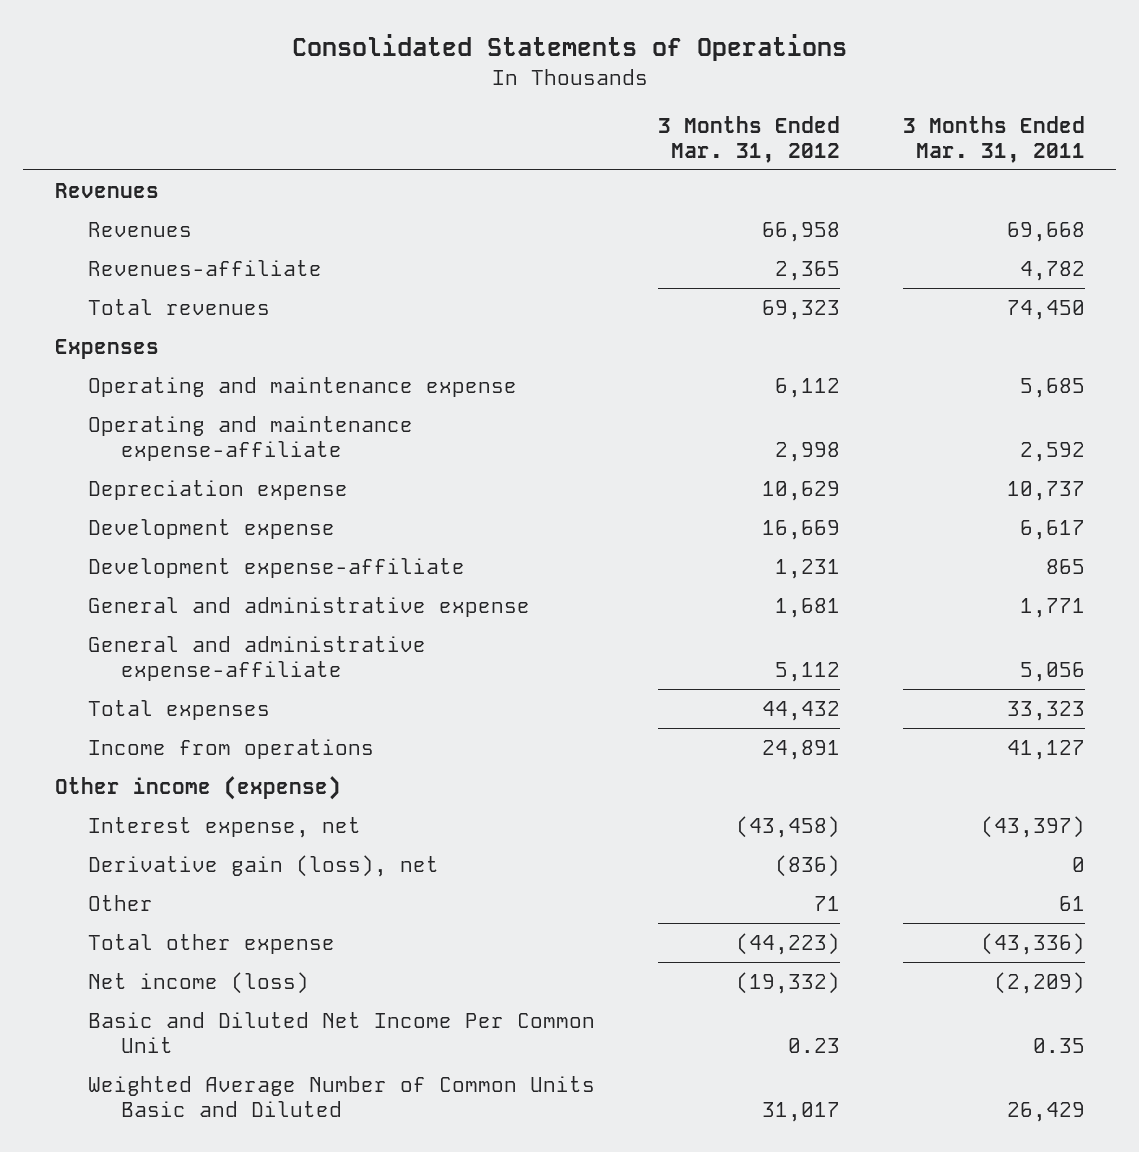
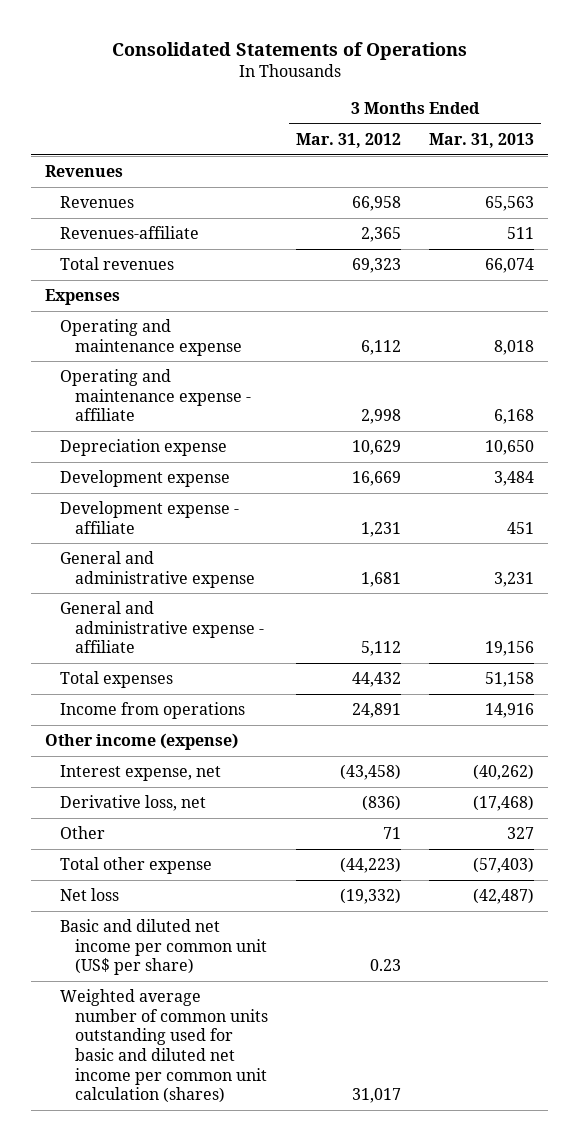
[902,115,1085,163] 3 Months Ended Mar. 31, 2011 -> none
none -> [428,133,534,149] Mar. 31, 2013
[87,415,413,461] Operating and maintenance expense-affiliate -> [60,369,251,422] Operating and maintenance expense - affiliate
[87,557,465,578] Development expense-affiliate -> [60,501,240,534] Development expense - affiliate
[87,635,426,681] General and administrative expense-affiliate -> [60,601,264,654] General and administrative expense - affiliate
[87,854,439,877] Derivative gain (loss), net -> [60,795,207,812] Derivative loss, net
[87,971,309,994] Net income (loss) -> [60,888,120,902] Net loss
[87,1011,595,1053] Basic and Diluted Net Income Per Common Unit -> [60,919,267,976] Basic and diluted net income per common unit (US$ per share)
[87,1075,595,1117] Weighted Average Number of Common Units Basic and Diluted -> [60,989,268,1104] Weighted average number of common units outstanding used for basic and diluted net income per common unit calculation (shares)

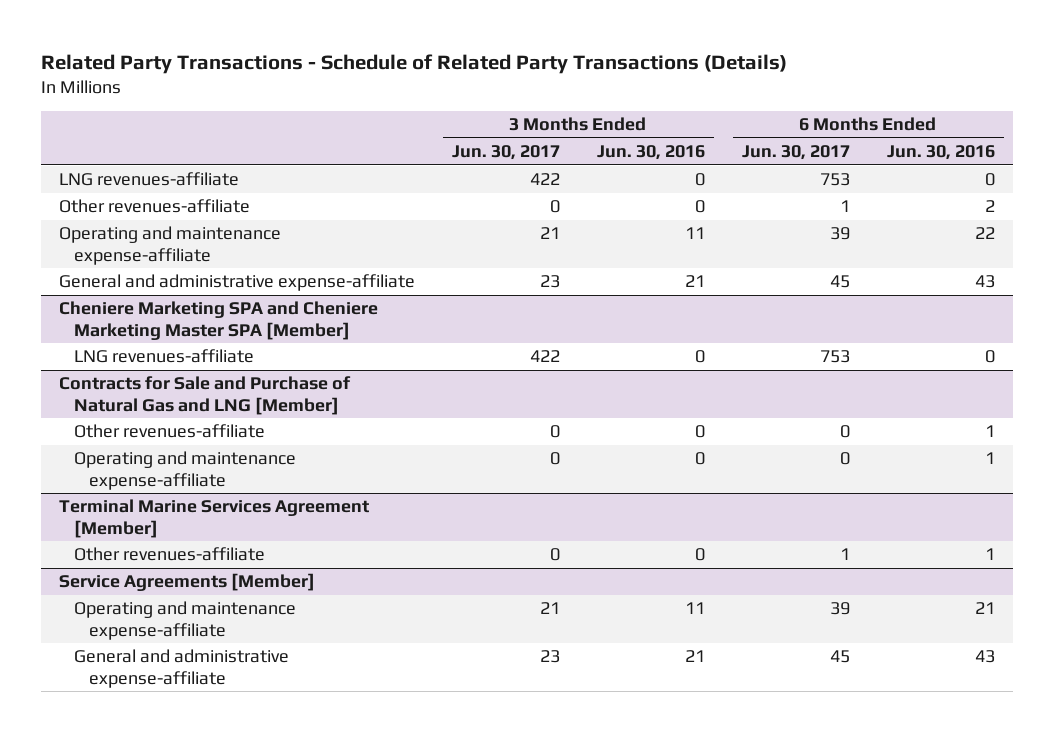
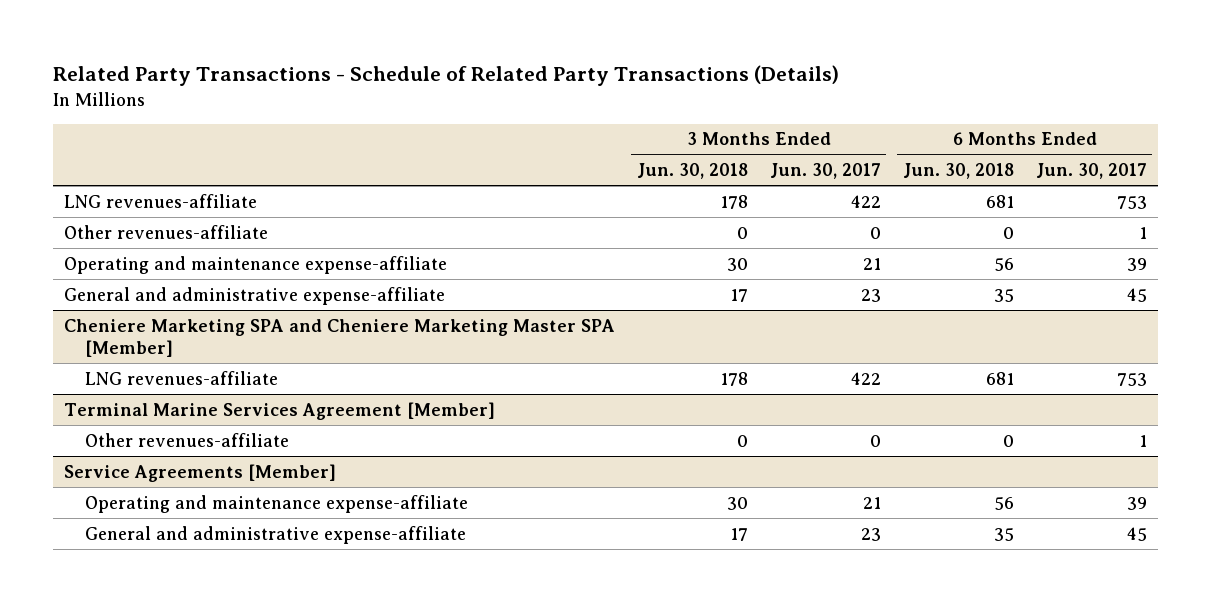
[596,145,705,161] Jun. 30, 2016 -> none
[886,145,995,161] Jun. 30, 2016 -> none
none -> [636,163,748,180] Jun. 30, 2018
none -> [902,163,1014,180] Jun. 30, 2018
[59,376,352,415] Contracts for Sale and Purchase of Natural Gas and LNG [Member] -> none
[74,424,266,439] Other revenues-affiliate -> none
[74,451,297,490] Operating and maintenance expense-affiliate -> none

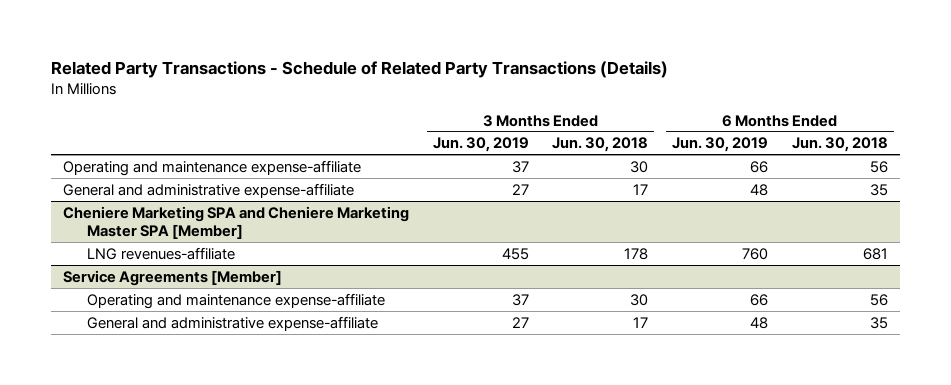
[769,163,881,180] Jun. 30, 2017 -> none
[1035,163,1147,180] Jun. 30, 2017 -> none
none -> [432,137,529,153] Jun. 30, 2019
none -> [672,137,769,153] Jun. 30, 2019
[63,193,257,208] LNG revenues-affiliate -> none
[63,224,268,239] Other revenues-affiliate -> none
[63,401,495,420] Terminal Marine Services Agreement [Member] -> none
[84,432,289,447] Other revenues-affiliate -> none

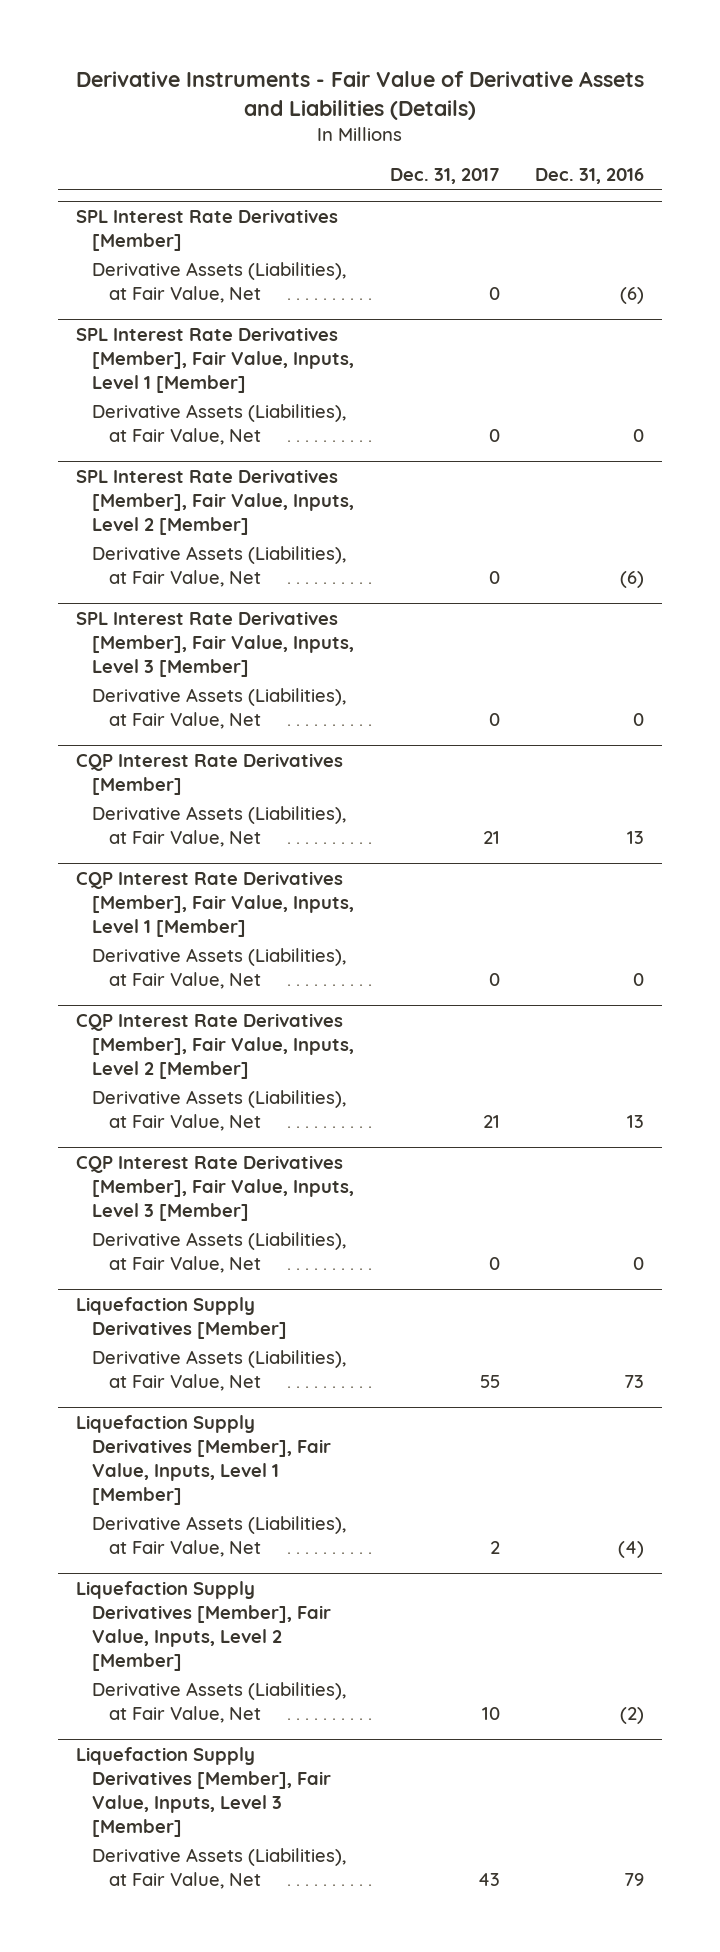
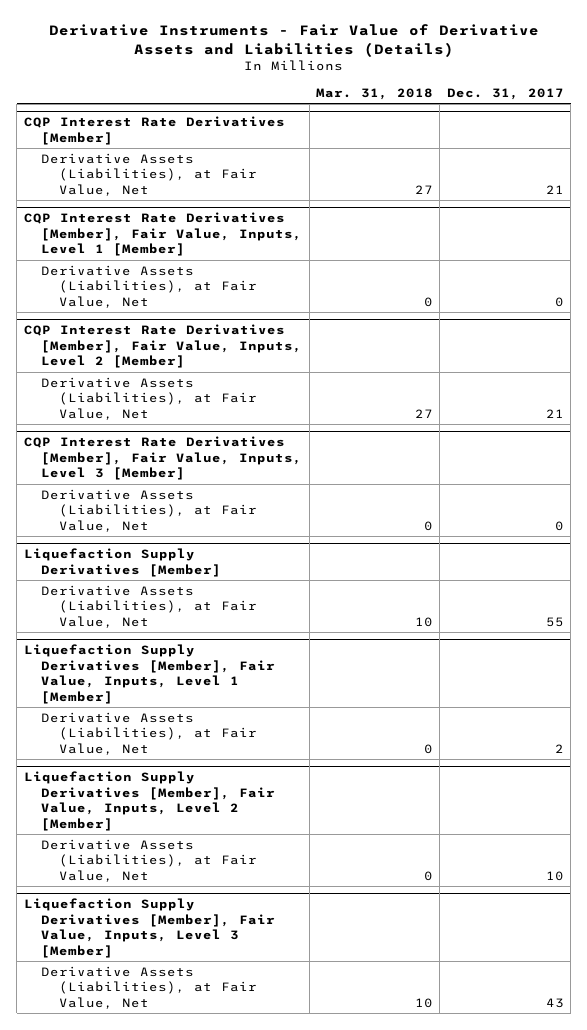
[534,167,644,184] Dec. 31, 2016 -> none
none -> [316,87,434,100] Mar. 31, 2018
[75,209,338,252] SPL Interest Rate Derivatives [Member] -> none
[92,262,347,304] Derivative Assets (Liabilities), at Fair Value, Net -> none
[75,327,355,393] SPL Interest Rate Derivatives [Member], Fair Value, Inputs, Level 1 [Member] -> none
[92,404,347,446] Derivative Assets (Liabilities), at Fair Value, Net -> none
[75,469,355,535] SPL Interest Rate Derivatives [Member], Fair Value, Inputs, Level 2 [Member] -> none
[92,546,347,588] Derivative Assets (Liabilities), at Fair Value, Net -> none
[75,611,355,677] SPL Interest Rate Derivatives [Member], Fair Value, Inputs, Level 3 [Member] -> none
[92,688,347,730] Derivative Assets (Liabilities), at Fair Value, Net -> none

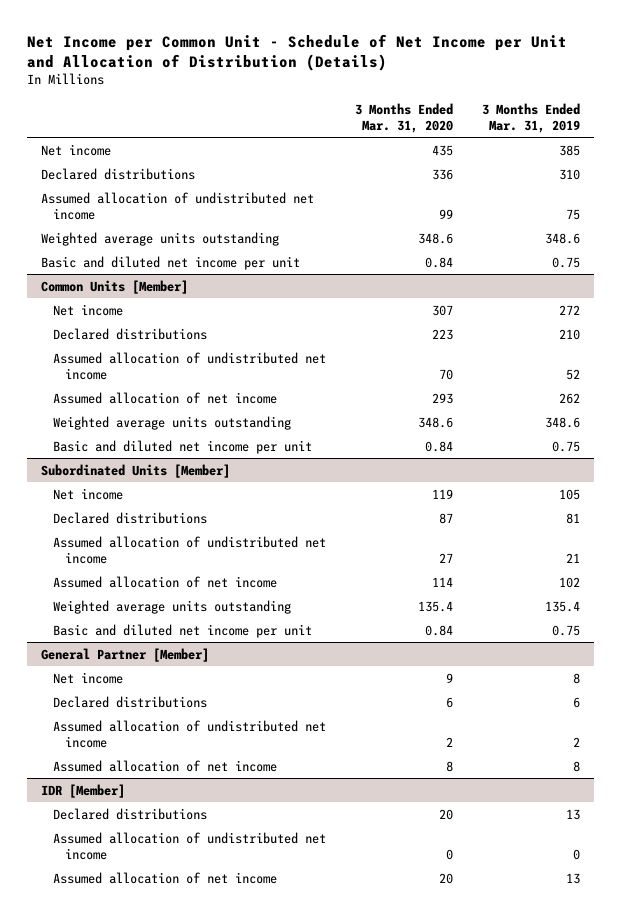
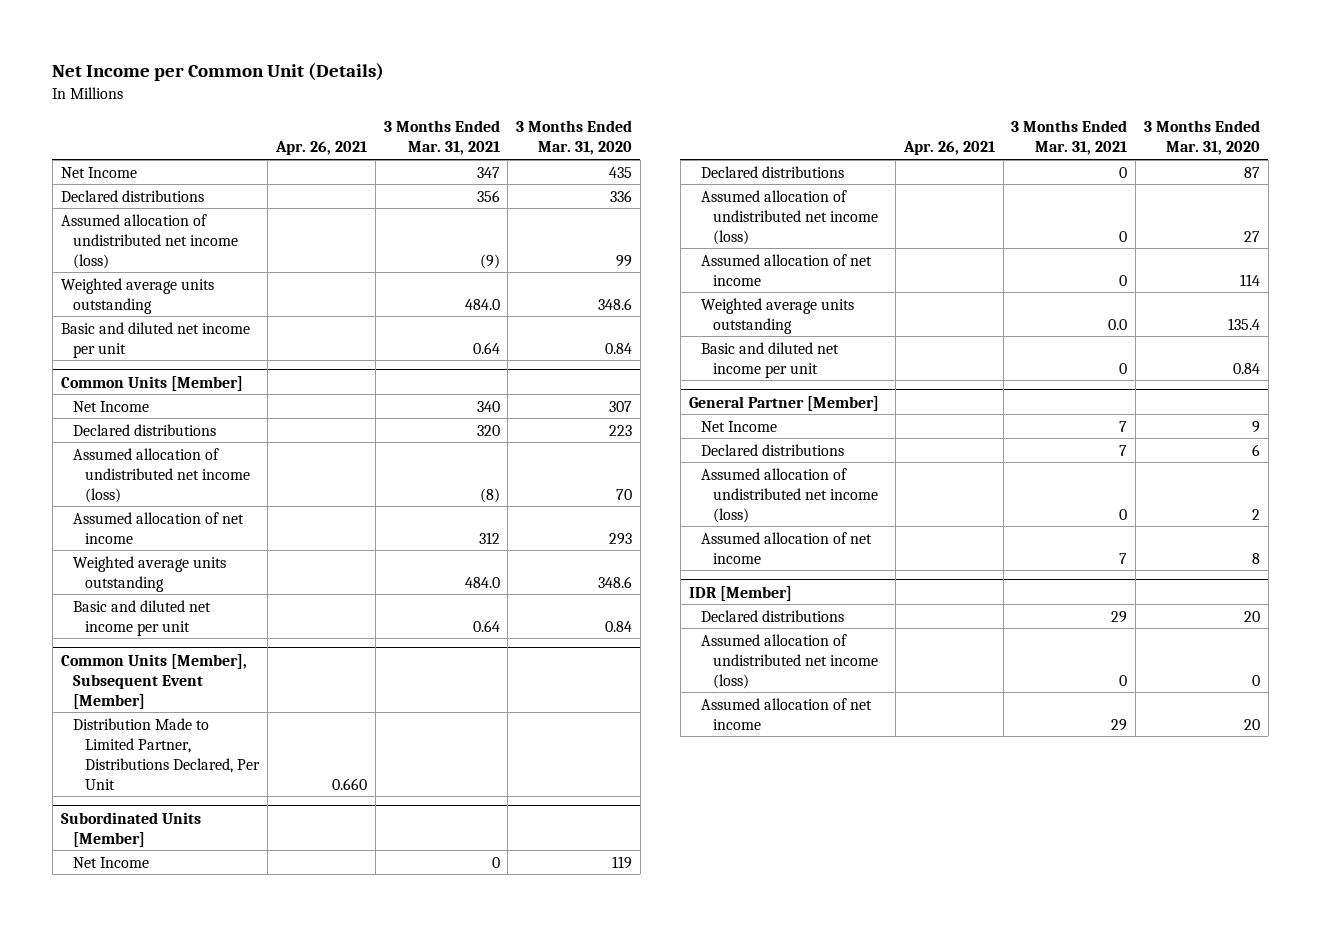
[26,33,567,71] Net Income per Common Unit - Schedule of Net Income per Unit and Allocation of Distribution (Details) -> [52,63,385,82] Net Income per Common Unit (Details)
[481,102,580,133] 3 Months Ended Mar. 31, 2019 -> none
none -> [274,141,367,156] Apr. 26, 2021
none -> [383,120,500,156] 3 Months Ended Mar. 31, 2021
[40,143,111,156] Net income -> [60,166,137,178] Net Income
[40,191,314,220] Assumed allocation of undistributed net income -> [60,213,239,269] Assumed allocation of undistributed net income (loss)
[53,303,124,316] Net income -> [73,400,150,412] Net Income
[53,351,327,380] Assumed allocation of undistributed net income -> [73,447,251,503] Assumed allocation of undistributed net income (loss)
none -> [60,653,247,709] Common Units [Member], Subsequent Event [Member]
none -> [73,717,261,790] Distribution Made to Limited Partner, Distributions Declared, Per Unit
[53,487,124,500] Net income -> [73,856,150,868] Net Income
[53,535,327,564] Assumed allocation of undistributed net income -> [700,189,879,245] Assumed allocation of undistributed net income (loss)
[53,671,124,684] Net income -> [700,420,777,432] Net Income
[53,719,327,748] Assumed allocation of undistributed net income -> [700,467,879,523] Assumed allocation of undistributed net income (loss)
[53,831,327,860] Assumed allocation of undistributed net income -> [700,633,879,689] Assumed allocation of undistributed net income (loss)

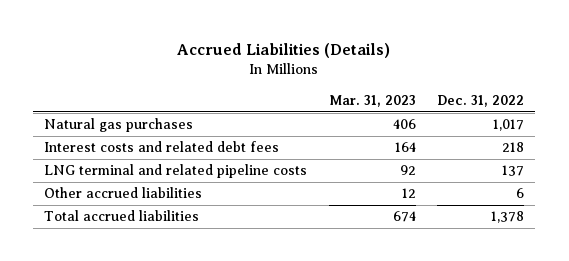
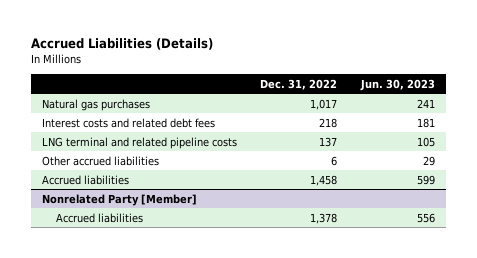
[328,94,416,107] Mar. 31, 2023 -> none
none -> [359,78,435,91] Jun. 30, 2023
[44,210,200,222] Total accrued liabilities -> [42,174,130,185] Accrued liabilities
[491,211,525,224] 1,378 -> [310,174,338,186] 1,458
none -> [42,193,198,206] Nonrelated Party [Member]
none -> [55,212,143,223] Accrued liabilities

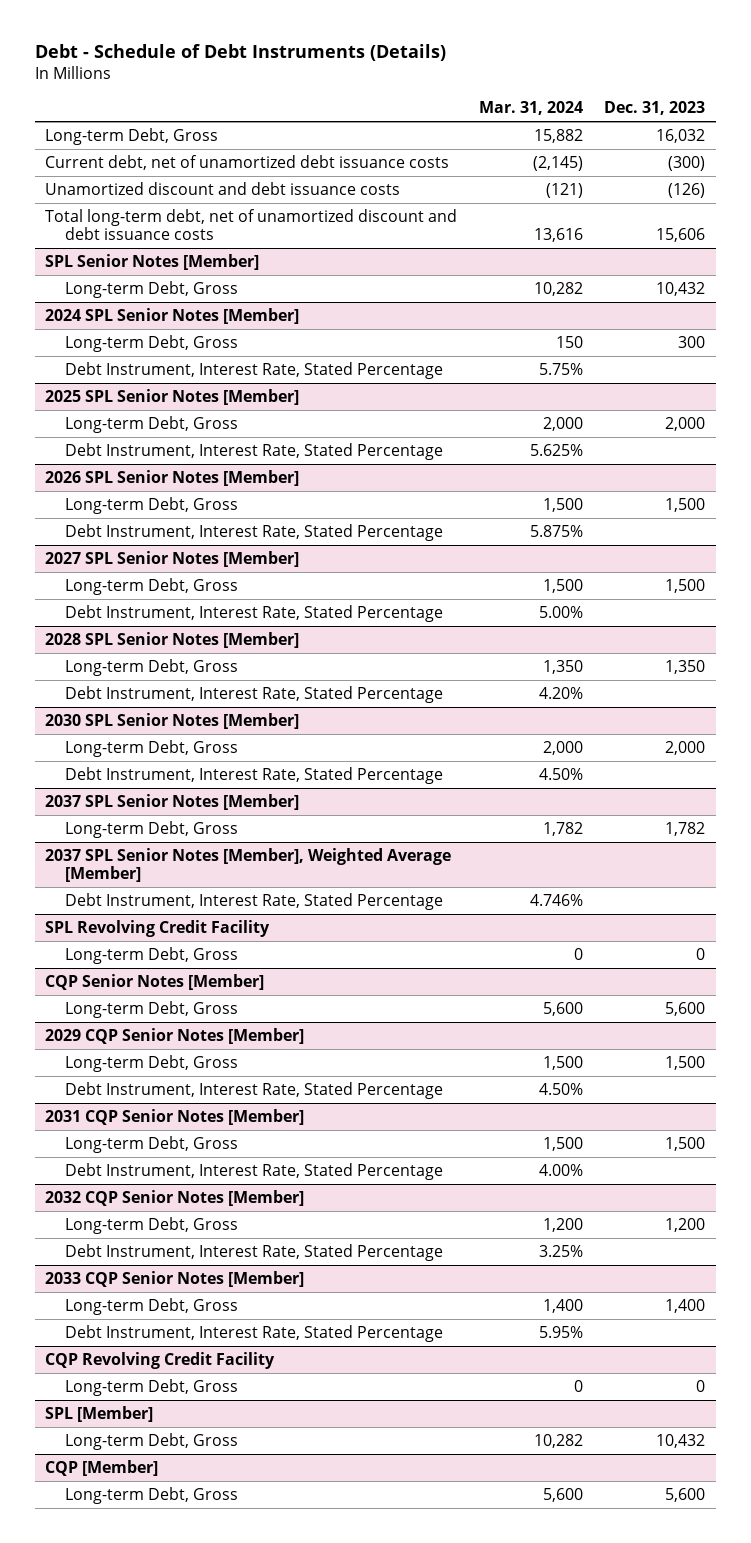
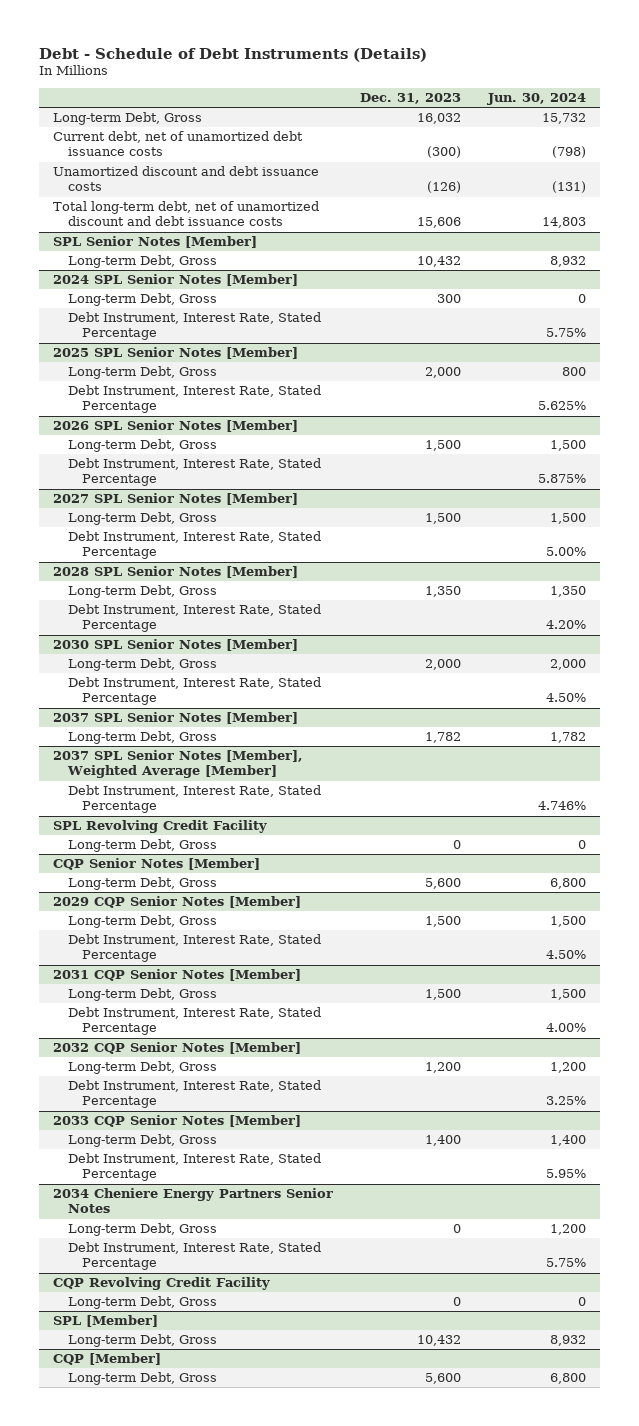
[478,101,583,116] Mar. 31, 2024 -> none
none -> [487,93,587,106] Jun. 30, 2024
none -> [52,1188,333,1214] 2034 Cheniere Energy Partners Senior Notes
none -> [67,1223,217,1237] Long-term Debt, Gross
none -> [67,1242,321,1271] Debt Instrument, Interest Rate, Stated Percentage

